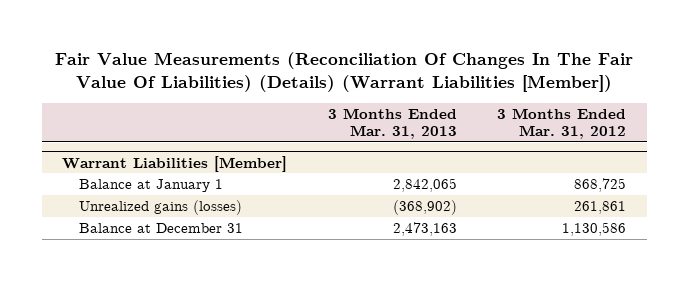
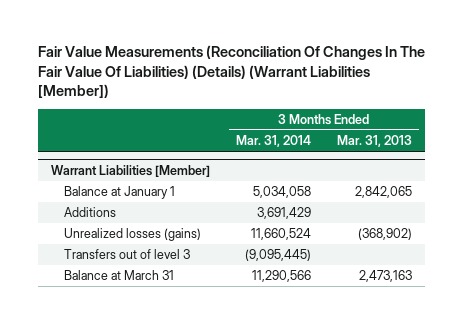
[497,107,627,140] 3 Months Ended Mar. 31, 2012 -> none
none -> [235,135,311,148] Mar. 31, 2014
none -> [64,207,117,218] Additions
[79,199,243,215] Unrealized gains (losses) -> [64,228,202,242] Unrealized losses (gains)
none -> [64,249,191,260] Transfers out of level 3
[79,222,244,233] Balance at December 31 -> [64,270,175,281] Balance at March 31

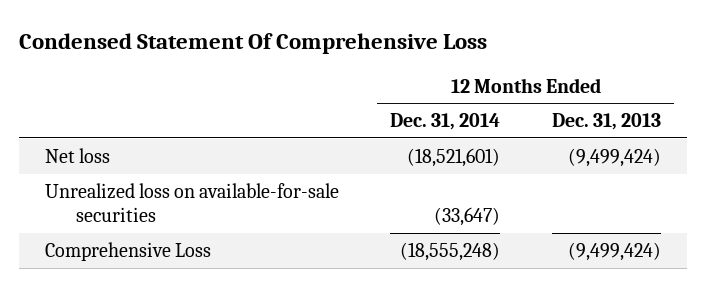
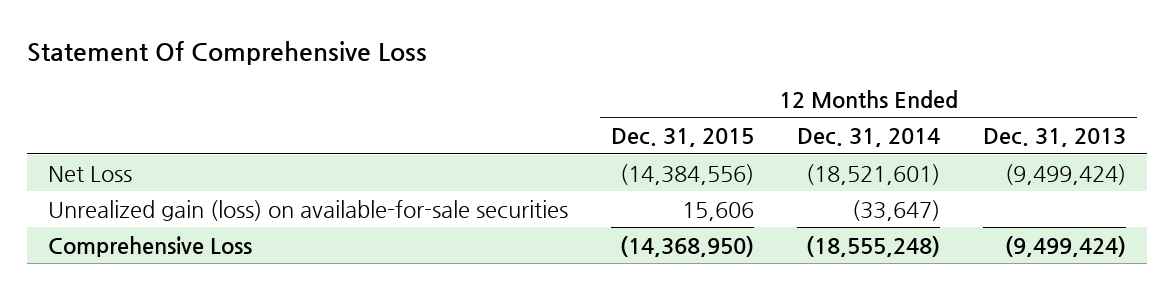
[18,33,487,55] Condensed Statement Of Comprehensive Loss -> [26,40,427,65] Statement Of Comprehensive Loss
none -> [611,128,755,148] Dec. 31, 2015
[44,147,110,163] Net loss -> [48,165,133,182] Net Loss
[44,182,339,223] Unrealized loss on available-for-sale securities -> [48,199,569,221] Unrealized gain (loss) on available-for-sale securities

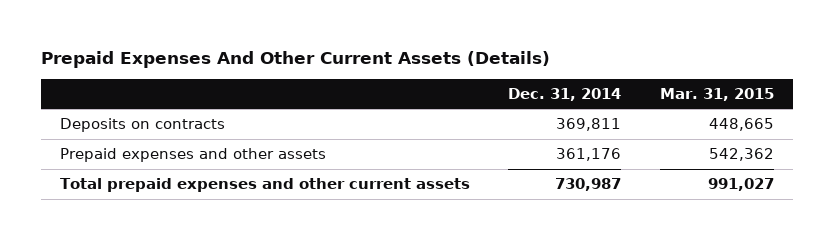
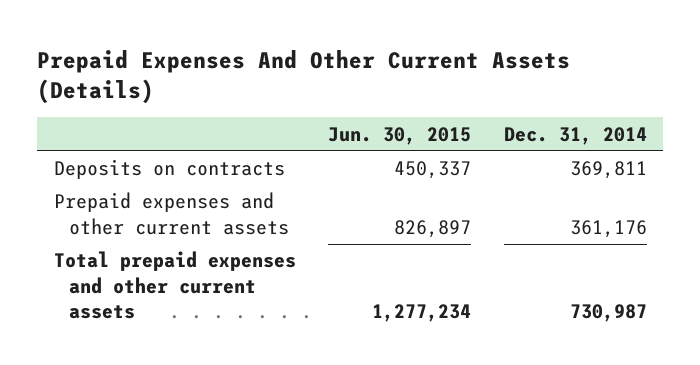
[659,87,774,101] Mar. 31, 2015 -> none
none -> [328,126,472,145] Jun. 30, 2015
[60,148,327,163] Prepaid expenses and other assets -> [53,192,289,235] Prepaid expenses and other current assets

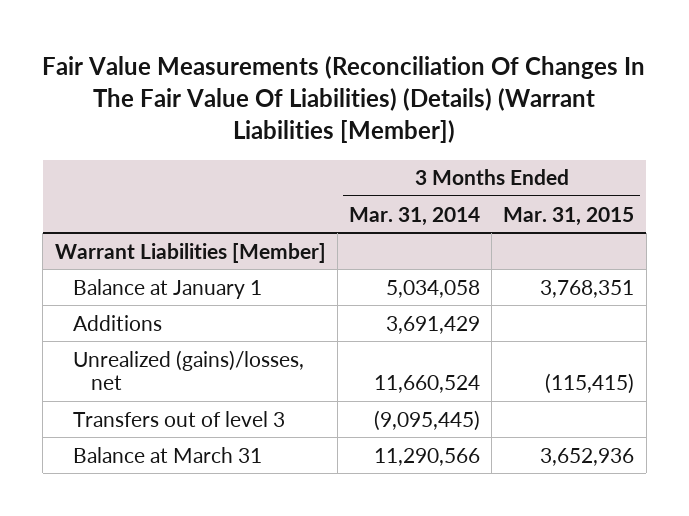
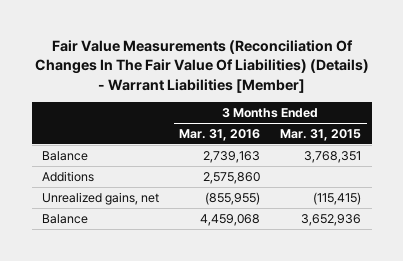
[42,55,646,143] Fair Value Measurements (Reconciliation Of Changes In The Fair Value Of Liabilities) (Details) (Warrant Liabilities [Member]) -> [34,40,369,93] Fair Value Measurements (Reconciliation Of Changes In The Fair Value Of Liabilities) (Details) - Warrant Liabilities [Member]
[348,206,480,226] Mar. 31, 2014 -> none
none -> [179,128,261,141] Mar. 31, 2016
[54,242,326,263] Warrant Liabilities [Member] -> none
[72,278,262,299] Balance at January 1 -> [41,150,88,161] Balance
[72,410,285,427] Transfers out of level 3 -> none
[72,349,304,391] Unrealized (gains)/losses, net -> [41,191,159,205] Unrealized gains, net
[72,446,262,463] Balance at March 31 -> [41,213,88,224] Balance

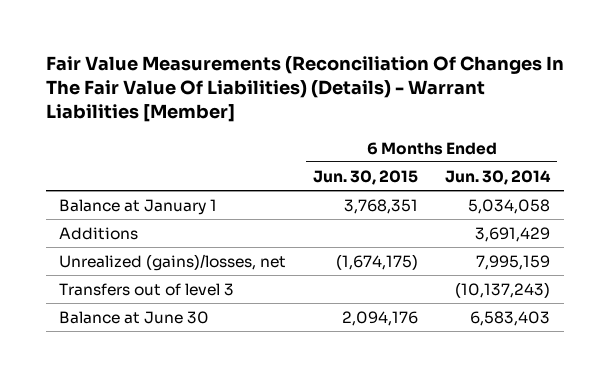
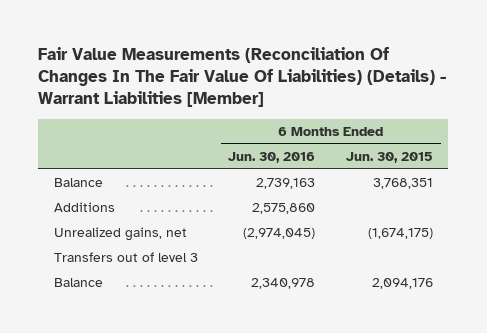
[445,169,552,185] Jun. 30, 2014 -> none
none -> [228,151,316,163] Jun. 30, 2016
[59,198,218,215] Balance at January 1 -> [53,178,103,188] Balance
[59,253,287,271] Unrealized (gains)/losses, net -> [53,227,187,242] Unrealized gains, net
[59,310,210,324] Balance at June 30 -> [53,278,103,288] Balance

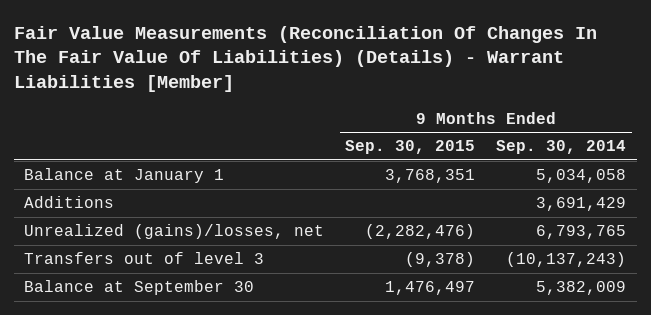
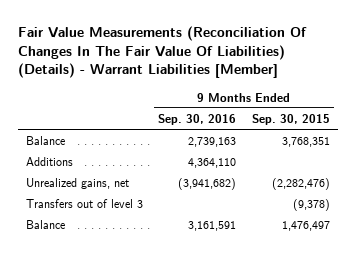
[496,140,627,155] Sep. 30, 2014 -> none
none -> [158,113,237,125] Sep. 30, 2016
[24,168,225,184] Balance at January 1 -> [25,135,65,145] Balance
[24,224,325,240] Unrealized (gains)/losses, net -> [25,177,129,189] Unrealized gains, net
[24,280,255,296] Balance at September 30 -> [25,219,65,229] Balance

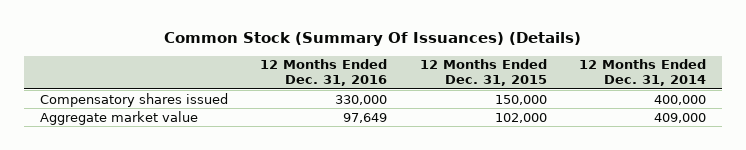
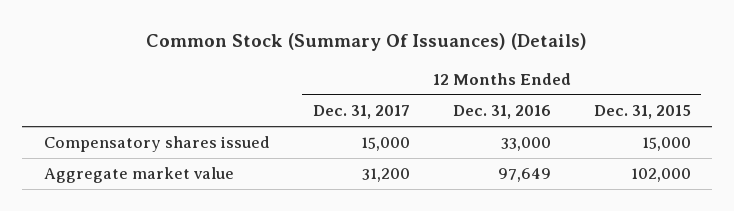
[578,59,706,87] 12 Months Ended Dec. 31, 2014 -> none
none -> [312,105,410,120] Dec. 31, 2017
[335,94,388,105] 330,000 -> [500,137,551,152] 33,000
[494,94,547,105] 150,000 -> [641,137,691,152] 15,000

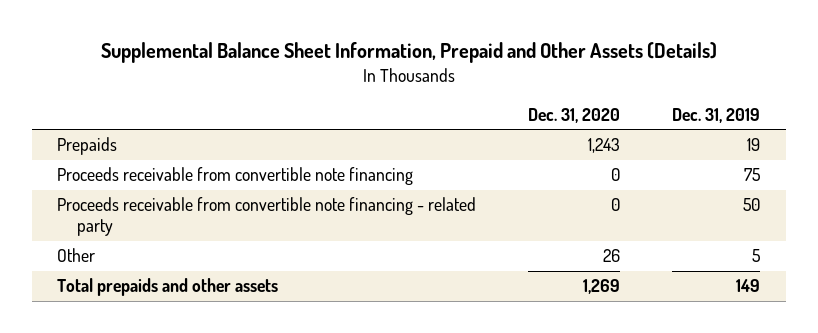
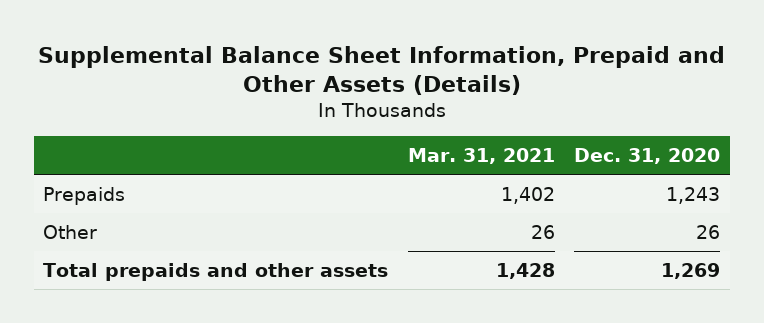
[672,107,761,123] Dec. 31, 2019 -> none
none -> [407,148,555,165] Mar. 31, 2021
[57,167,414,186] Proceeds receivable from convertible note financing -> none
[57,197,477,237] Proceeds receivable from convertible note financing - related party -> none

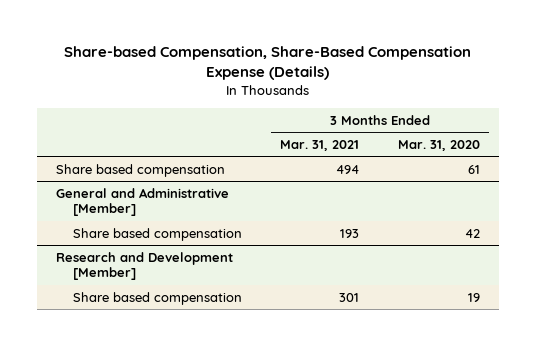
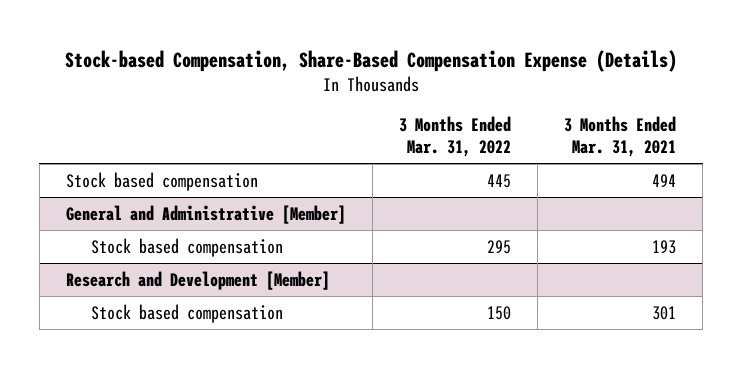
[63,46,471,81] Share-based Compensation, Share-Based Compensation Expense (Details) -> [64,49,677,72] Stock-based Compensation, Share-Based Compensation Expense (Details)
[397,139,480,151] Mar. 31, 2020 -> none
none -> [398,116,511,158] 3 Months Ended Mar. 31, 2022
[56,163,226,177] Share based compensation -> [65,171,258,191] Stock based compensation
[72,227,242,241] Share based compensation -> [91,237,284,257] Stock based compensation
[72,291,242,305] Share based compensation -> [91,303,284,323] Stock based compensation

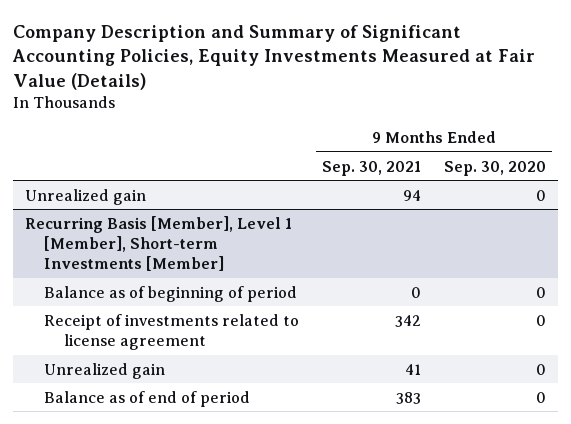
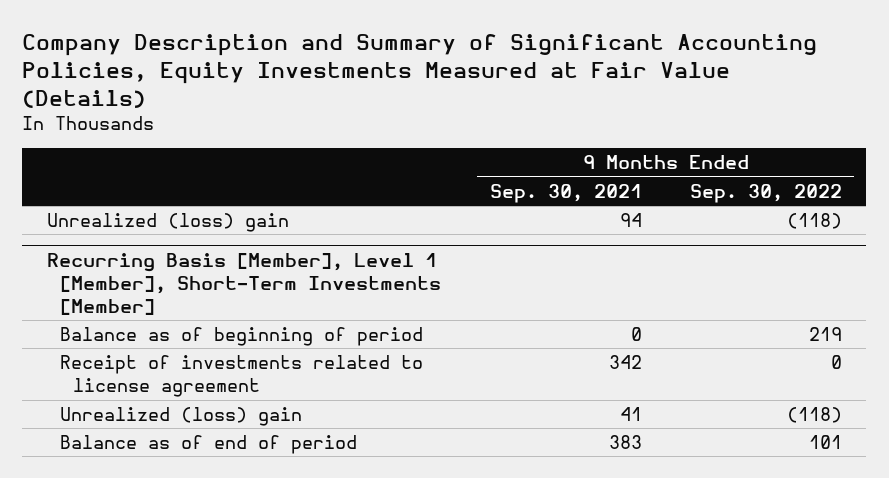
[444,160,547,176] Sep. 30, 2020 -> none
none -> [690,183,843,203] Sep. 30, 2022
[24,188,146,205] Unrealized gain -> [46,213,289,233] Unrealized (loss) gain
[24,215,292,272] Recurring Basis [Member], Level 1 [Member], Short-term Investments [Member] -> [46,252,441,316] Recurring Basis [Member], Level 1 [Member], Short-Term Investments [Member]
[44,362,166,379] Unrealized gain -> [59,407,302,427] Unrealized (loss) gain

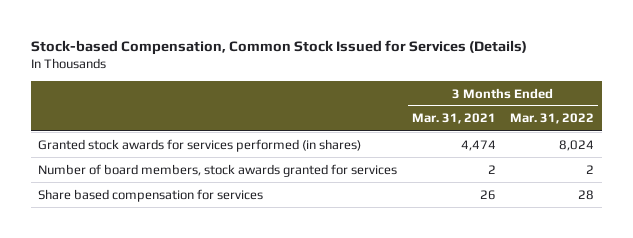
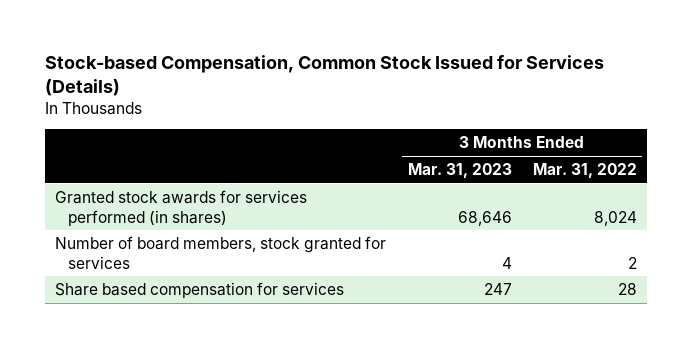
[411,113,496,125] Mar. 31, 2021 -> none
none -> [407,162,512,178] Mar. 31, 2023
[38,163,398,177] Number of board members, stock awards granted for services -> [55,235,387,269] Number of board members, stock granted for services

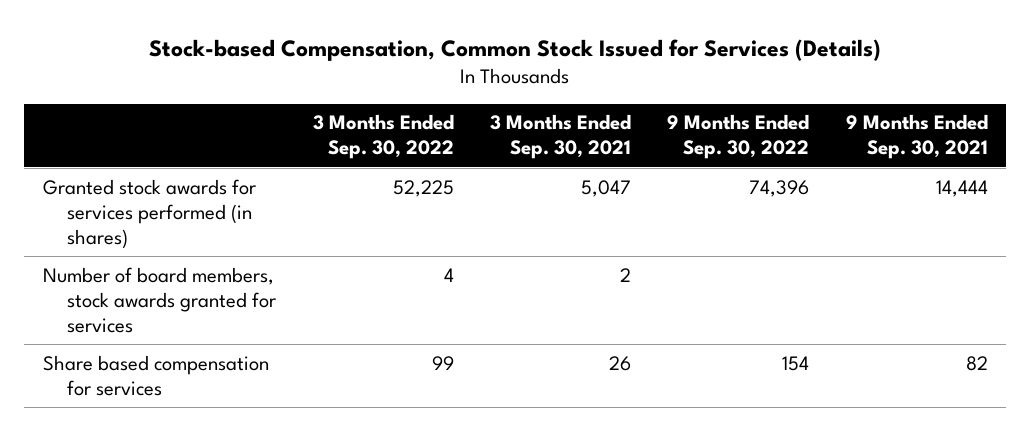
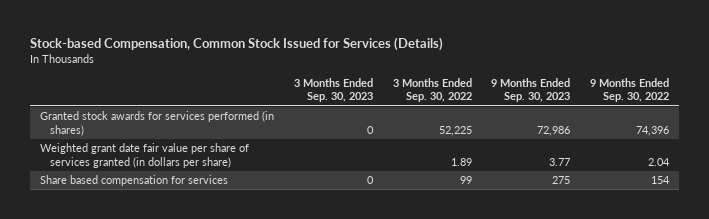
[490,114,632,160] 3 Months Ended Sep. 30, 2021 -> none
[845,114,988,160] 9 Months Ended Sep. 30, 2021 -> none
none -> [293,77,373,103] 3 Months Ended Sep. 30, 2023
none -> [491,77,571,103] 9 Months Ended Sep. 30, 2023
[42,266,277,333] Number of board members, stock awards granted for services -> none
none -> [40,143,250,168] Weighted grant date fair value per share of services granted (in dollars per share)

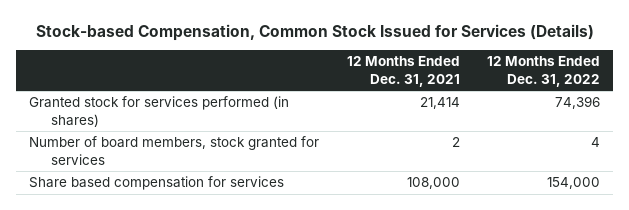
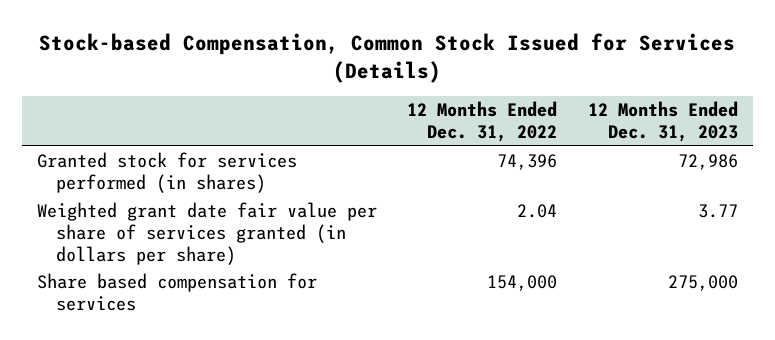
[346,56,460,87] 12 Months Ended Dec. 31, 2021 -> none
none -> [587,101,738,143] 12 Months Ended Dec. 31, 2023
[29,136,320,165] Number of board members, stock granted for services -> none
none -> [37,202,378,265] Weighted grant date fair value per share of services granted (in dollars per share)

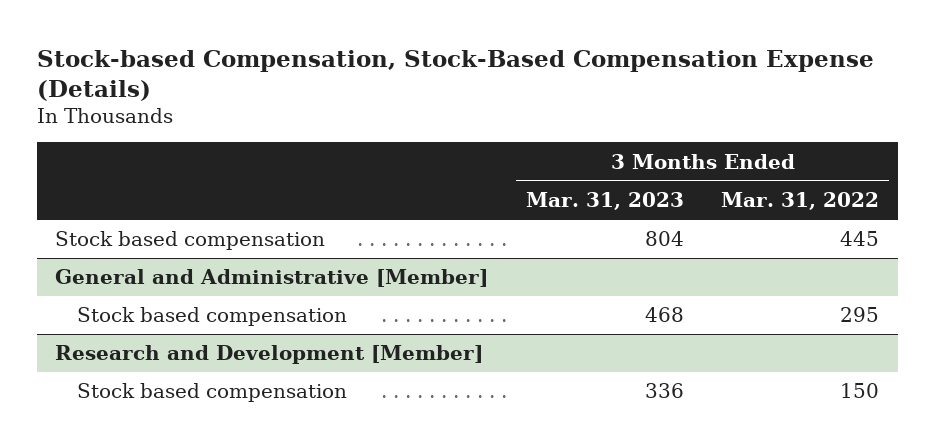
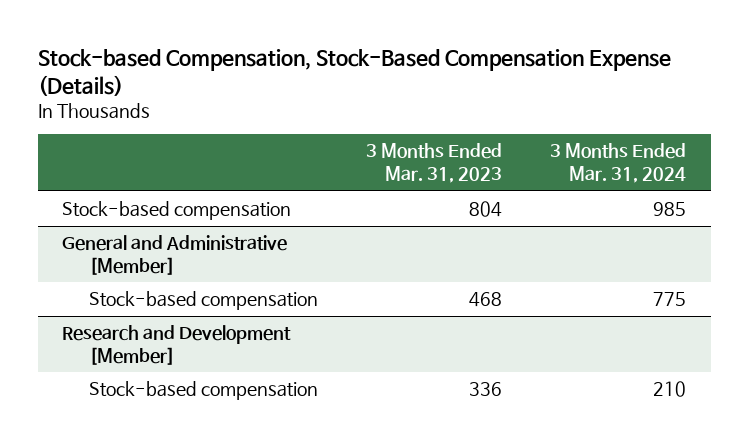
[721,192,880,211] Mar. 31, 2022 -> none
none -> [550,143,687,184] 3 Months Ended Mar. 31, 2024
[55,231,326,251] Stock based compensation -> [61,201,291,221] Stock-based compensation
[76,307,347,327] Stock based compensation -> [88,291,318,311] Stock-based compensation
[76,383,347,403] Stock based compensation -> [88,381,318,401] Stock-based compensation

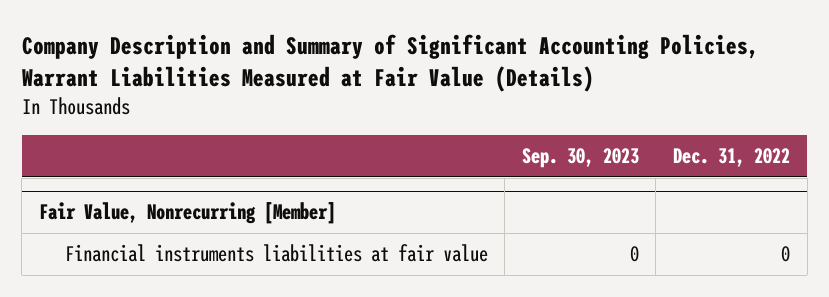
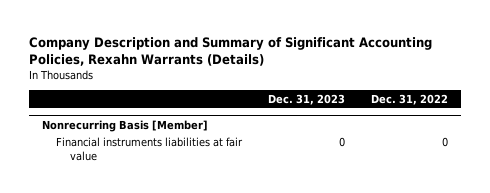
[21,33,759,93] Company Description and Summary of Significant Accounting Policies, Warrant Liabilities Measured at Fair Value (Details) -> [29,36,433,67] Company Description and Summary of Significant Accounting Policies, Rexahn Warrants (Details)
[521,148,639,169] Sep. 30, 2023 -> none
none -> [267,94,345,106] Dec. 31, 2023
[38,202,336,225] Fair Value, Nonrecurring [Member] -> [42,119,209,132] Nonrecurring Basis [Member]

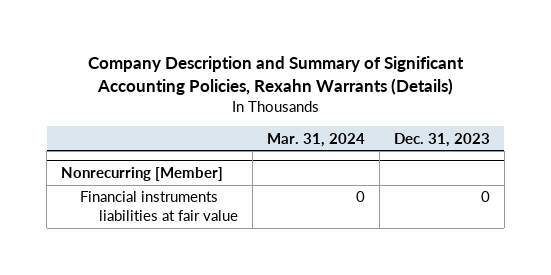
[370,94,448,106] Dec. 31, 2022 -> none
none -> [266,132,365,147] Mar. 31, 2024
[42,119,209,132] Nonrecurring Basis [Member] -> [61,166,224,181] Nonrecurring [Member]

